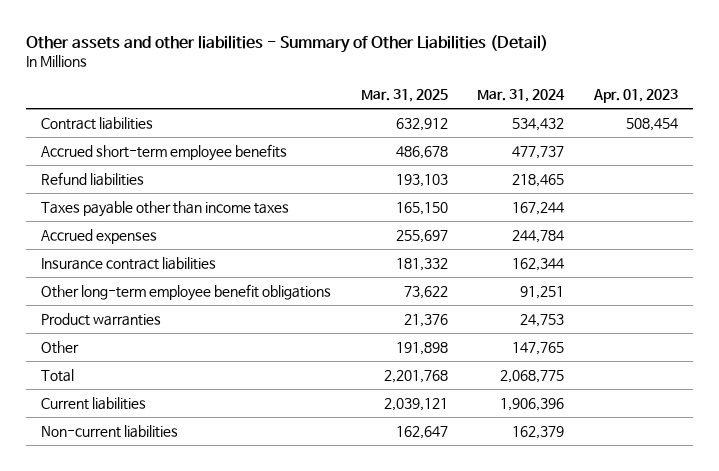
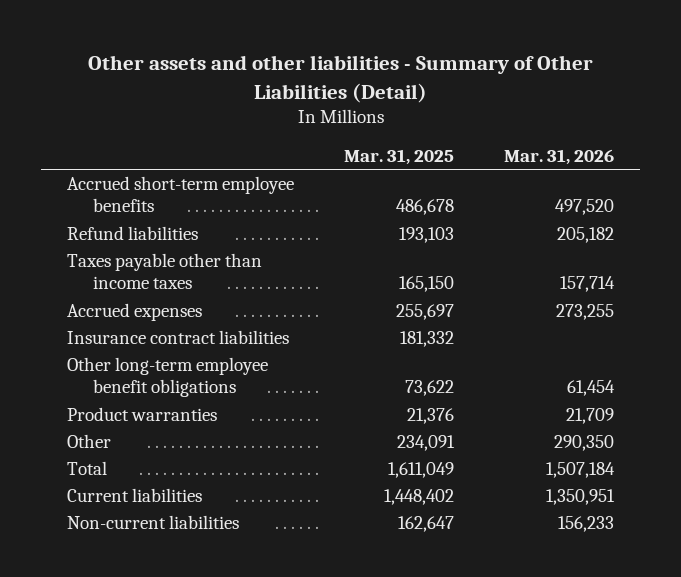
[477,88,566,102] Mar. 31, 2024 -> none
[592,88,678,103] Apr. 01, 2023 -> none
none -> [504,148,615,165] Mar. 31, 2026
[41,116,154,130] Contract liabilities -> none
[395,341,448,355] 191,898 -> [397,434,456,451] 234,091
[383,369,448,383] 2,201,768 -> [388,461,455,478] 1,611,049
[383,397,448,411] 2,039,121 -> [384,488,455,505] 1,448,402

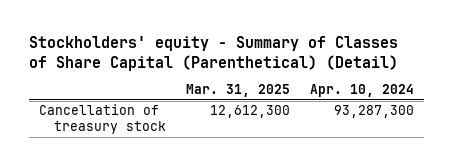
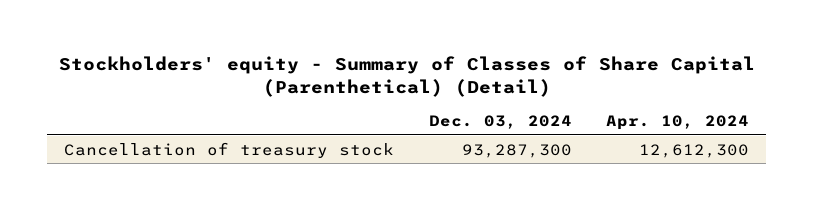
[185,84,290,98] Mar. 31, 2025 -> none
none -> [428,115,572,130] Dec. 03, 2024
[333,105,414,119] 93,287,300 -> [638,143,749,158] 12,612,300

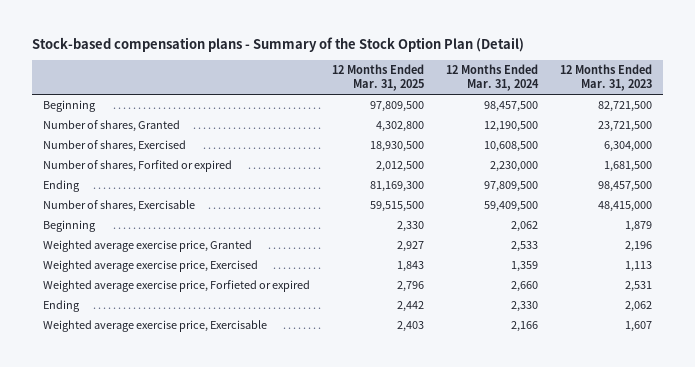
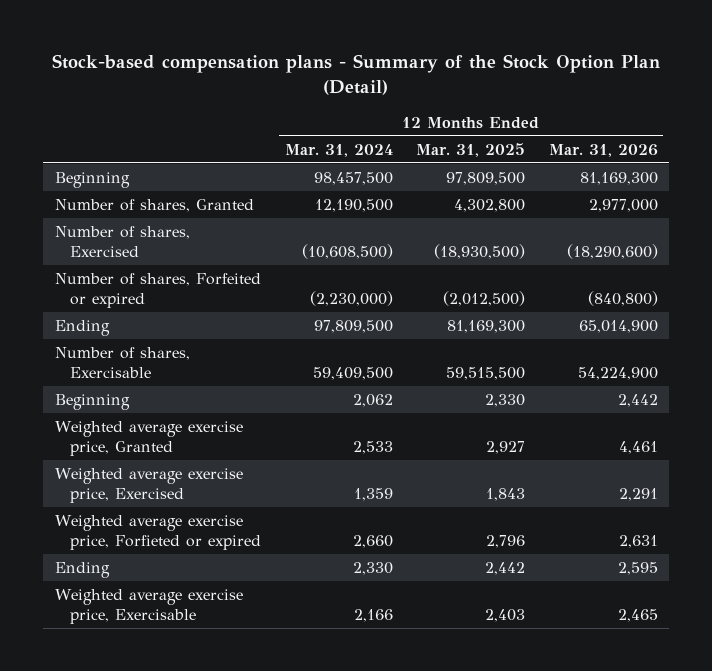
[560,64,653,92] 12 Months Ended Mar. 31, 2023 -> none
none -> [548,143,658,157] Mar. 31, 2026
[369,141,424,153] 18,930,500 -> [434,243,526,259] (18,930,500)
[483,141,538,153] 10,608,500 -> [301,243,393,259] (10,608,500)
[42,160,232,173] Number of shares, Forfited or expired -> [54,273,261,308] Number of shares, Forfeited or expired
[375,161,424,173] 2,012,500 -> [443,290,526,306] (2,012,500)
[489,161,538,173] 2,230,000 -> [309,290,393,306] (2,230,000)

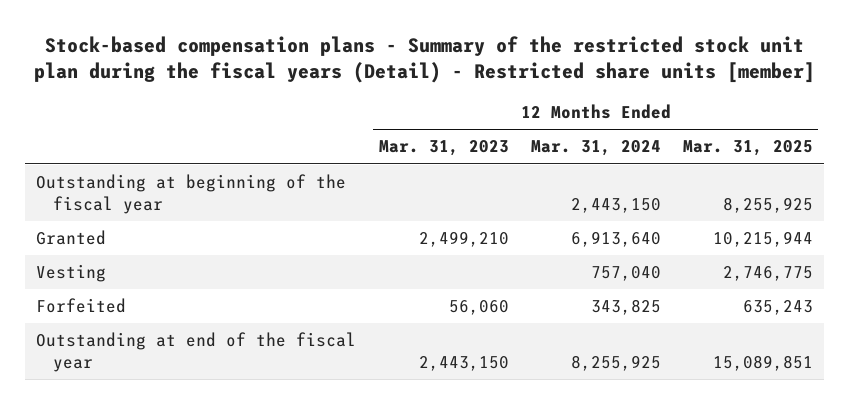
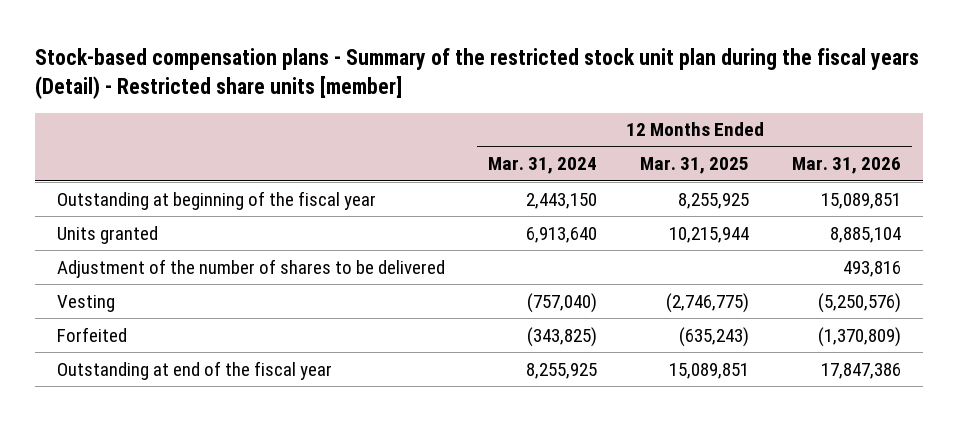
[378,140,509,157] Mar. 31, 2023 -> none
none -> [792,157,902,175] Mar. 31, 2026
[36,230,107,246] Granted -> [56,225,158,244] Units granted
none -> [56,258,445,278] Adjustment of the number of shares to be delivered
[590,266,661,282] 757,040 -> [527,292,598,313] (757,040)
[722,266,813,282] 2,746,775 -> [666,292,750,313] (2,746,775)
[590,299,661,316] 343,825 -> [527,326,598,347] (343,825)
[742,300,813,316] 635,243 -> [679,326,750,347] (635,243)

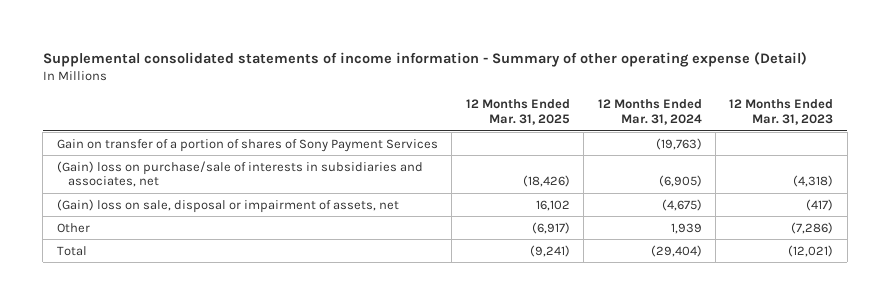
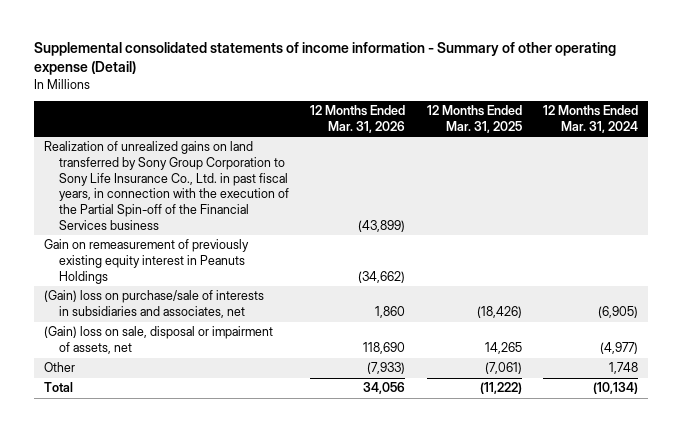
[729,99,834,126] 12 Months Ended Mar. 31, 2023 -> none
none -> [310,105,406,134] 12 Months Ended Mar. 31, 2026
[56,138,438,152] Gain on transfer of a portion of shares of Sony Payment Services -> none
none -> [44,141,290,230] Realization of unrealized gains on land transferred by Sony Group Corporation to Sony Life Insurance Co., Ltd. in past fiscal years, in connection with the execution of the Partial Spin-off of the Financial Services business
none -> [44,239,250,284] Gain on remeasurement of previously existing equity interest in Peanuts Holdings
[535,199,570,211] 16,102 -> [484,342,522,355] 14,265
[661,198,702,211] (4,675) -> [599,342,638,355] (4,977)
[531,221,570,234] (6,917) -> [484,362,522,375] (7,061)
[670,222,702,234] 1,939 -> [608,362,638,375] 1,748
[529,244,570,257] (9,241) -> [479,382,522,395] (11,222)
[650,244,702,257] (29,404) -> [592,382,638,395] (10,134)

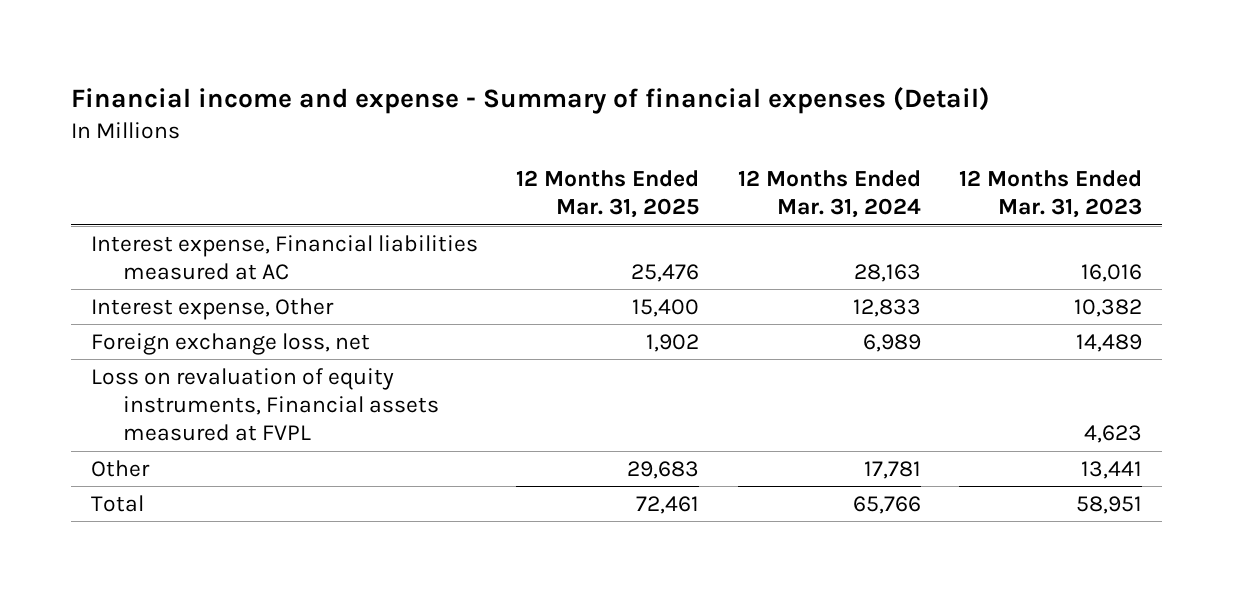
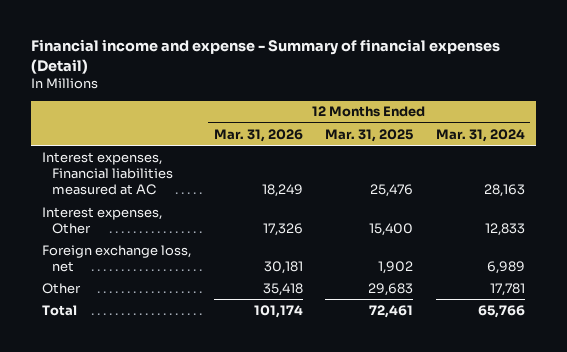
[959,170,1143,219] 12 Months Ended Mar. 31, 2023 -> none
none -> [213,128,303,142] Mar. 31, 2026
[90,234,478,281] Interest expense, Financial liabilities measured at AC -> [42,151,174,196] Interest expenses, Financial liabilities measured at AC
[90,297,334,320] Interest expense, Other -> [42,206,163,235] Interest expenses, Other
[90,367,440,442] Loss on revaluation of equity instruments, Financial assets measured at FVPL -> none

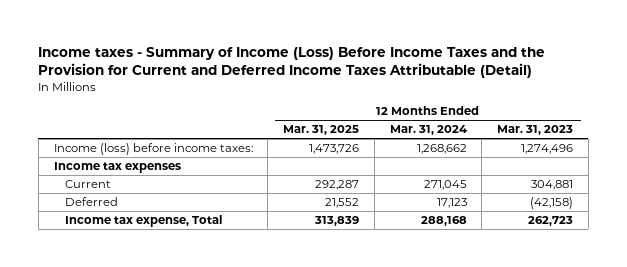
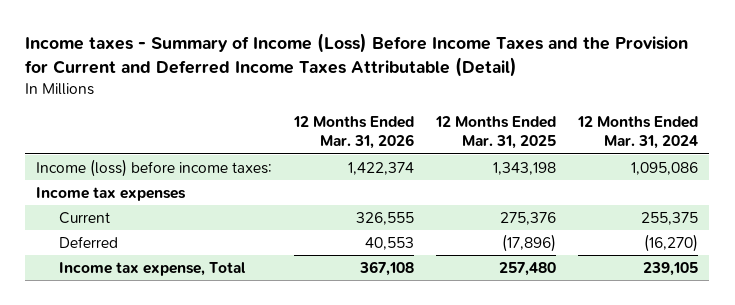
[497,125,574,136] Mar. 31, 2023 -> none
none -> [293,115,415,150] 12 Months Ended Mar. 31, 2026
[309,144,360,155] 1,473,726 -> [493,161,557,175] 1,343,198
[416,144,467,155] 1,268,662 -> [631,161,699,175] 1,095,086
[315,180,360,191] 292,287 -> [500,211,557,225] 275,376
[423,180,467,191] 271,045 -> [641,211,699,225] 255,375
[325,198,360,209] 21,552 -> [502,233,557,252] (17,896)
[436,198,467,209] 17,123 -> [644,233,699,252] (16,270)
[314,216,360,227] 313,839 -> [499,261,557,276] 257,480
[420,216,467,227] 288,168 -> [643,261,699,276] 239,105

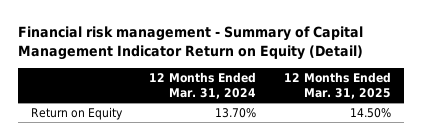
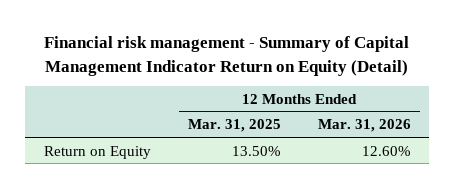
[149,71,257,100] 12 Months Ended Mar. 31, 2024 -> none
none -> [317,119,411,133] Mar. 31, 2026
[349,108,391,119] 14.50% -> [231,145,281,156] 13.50%

